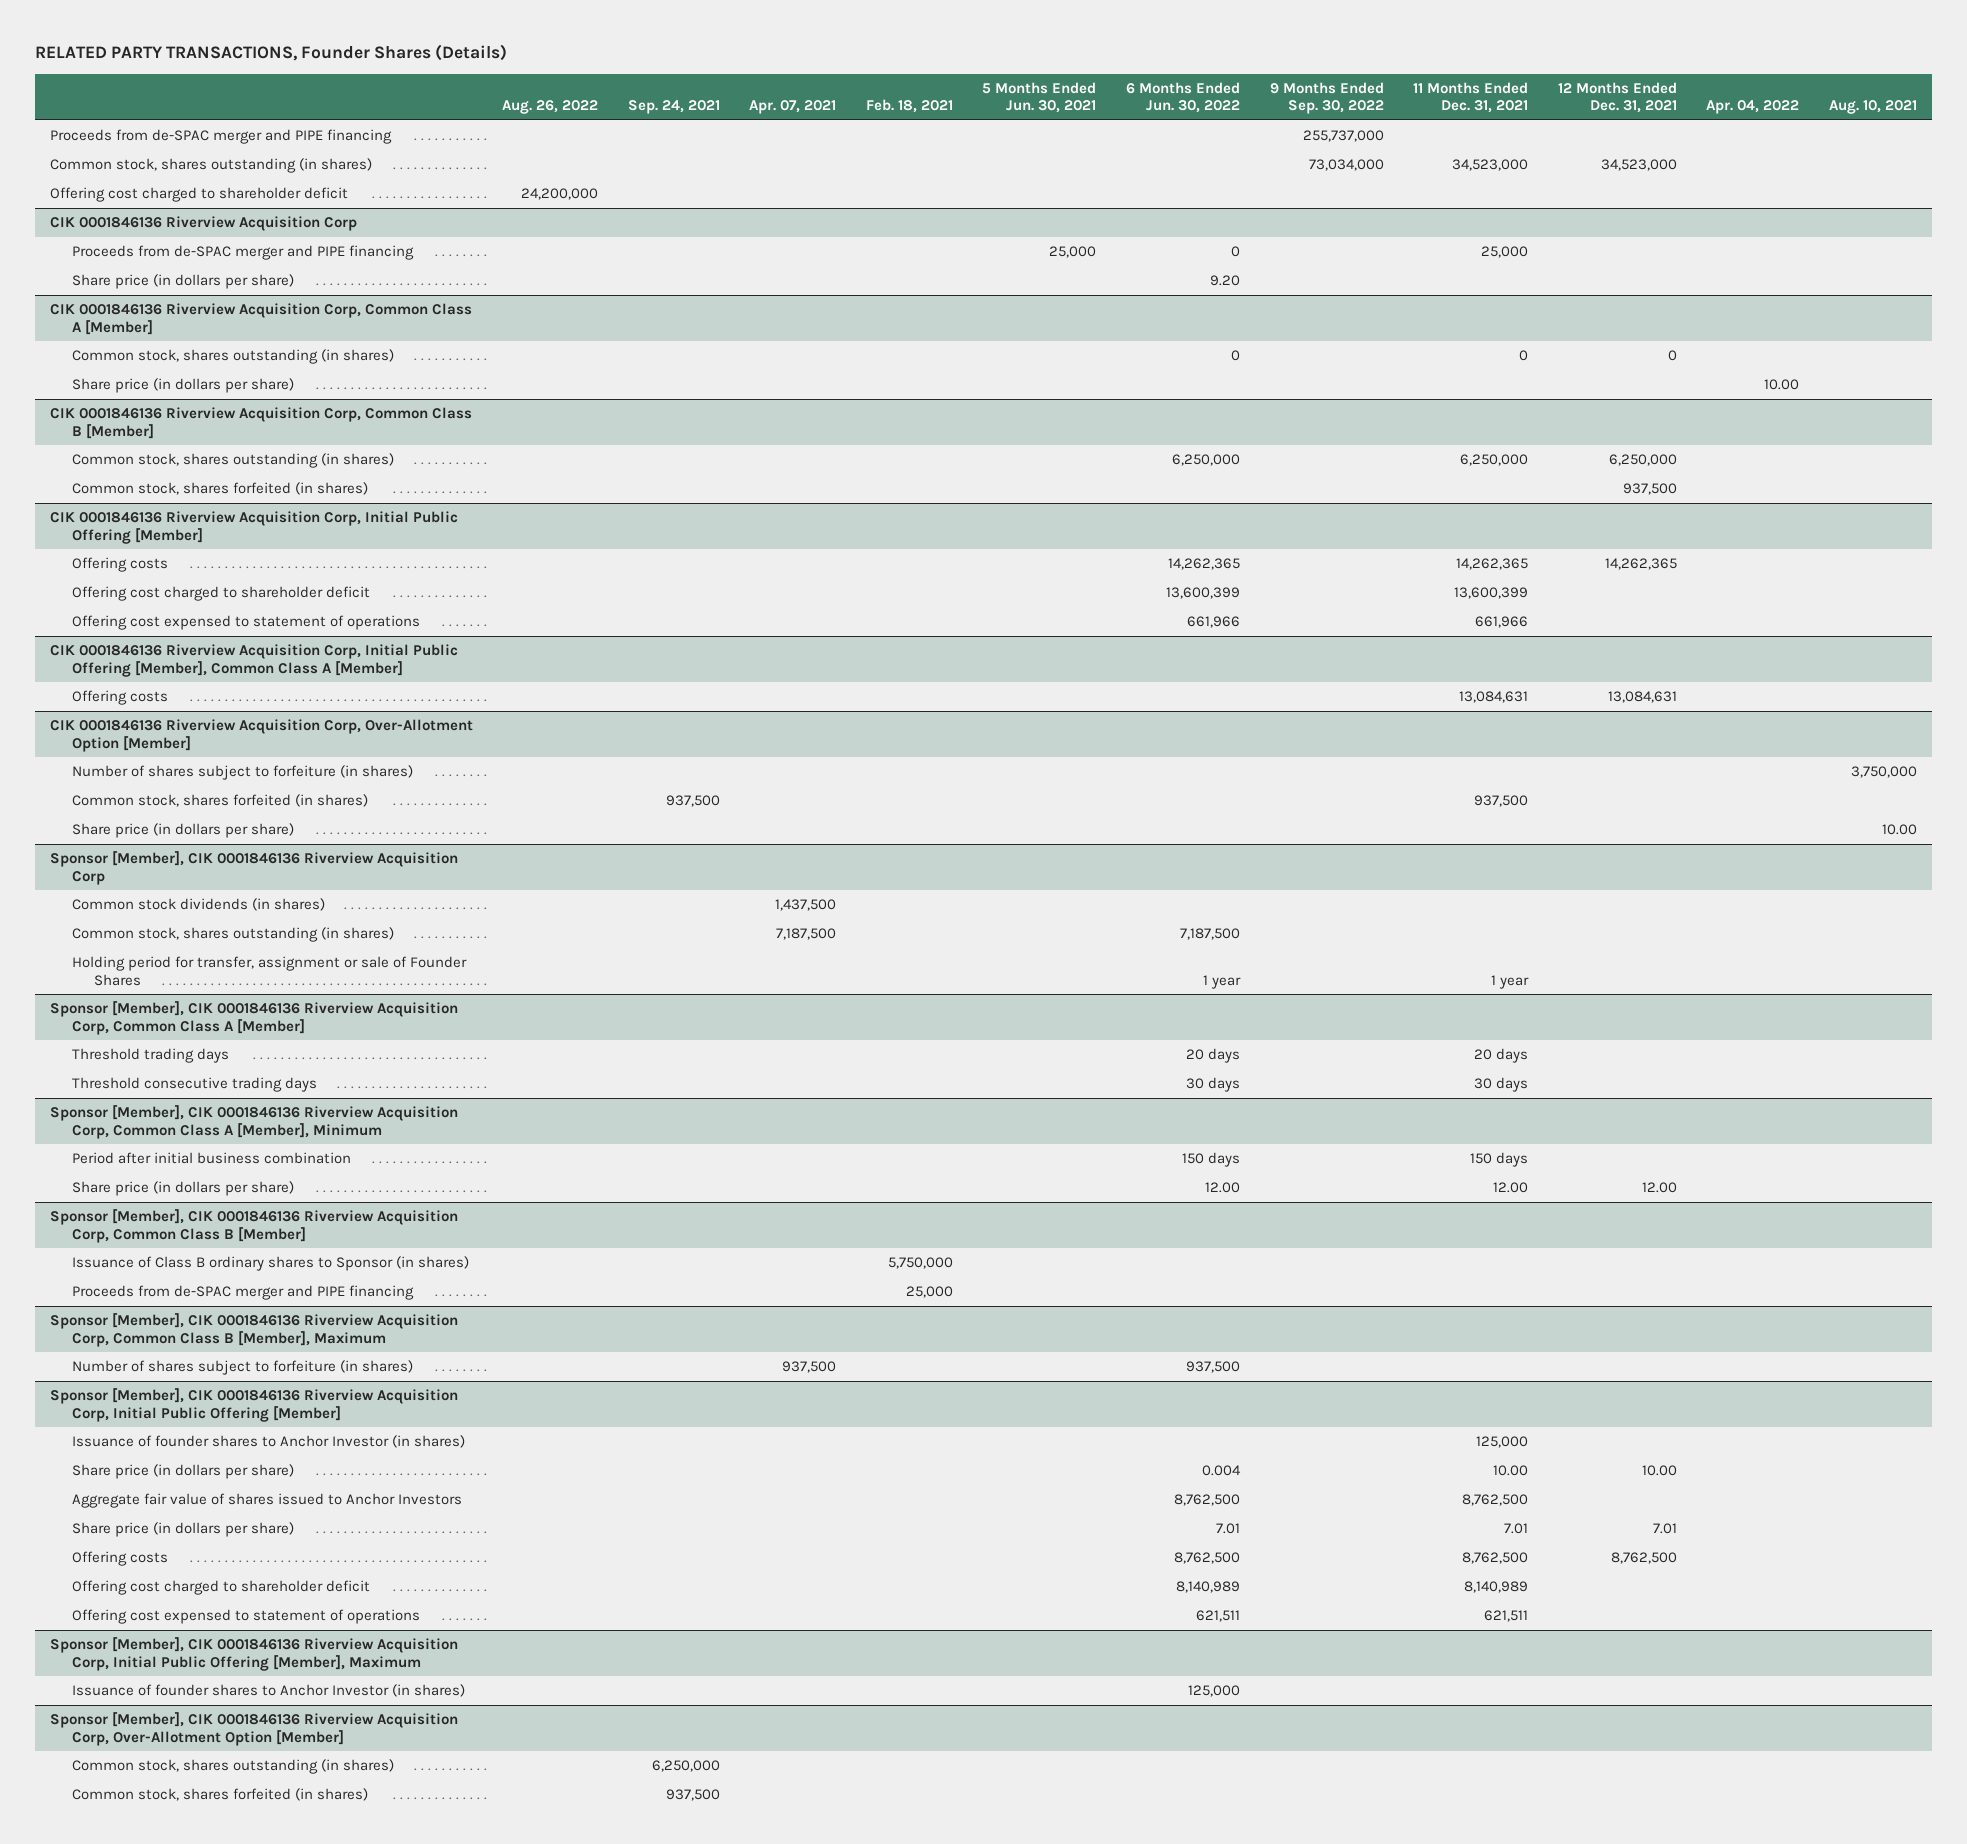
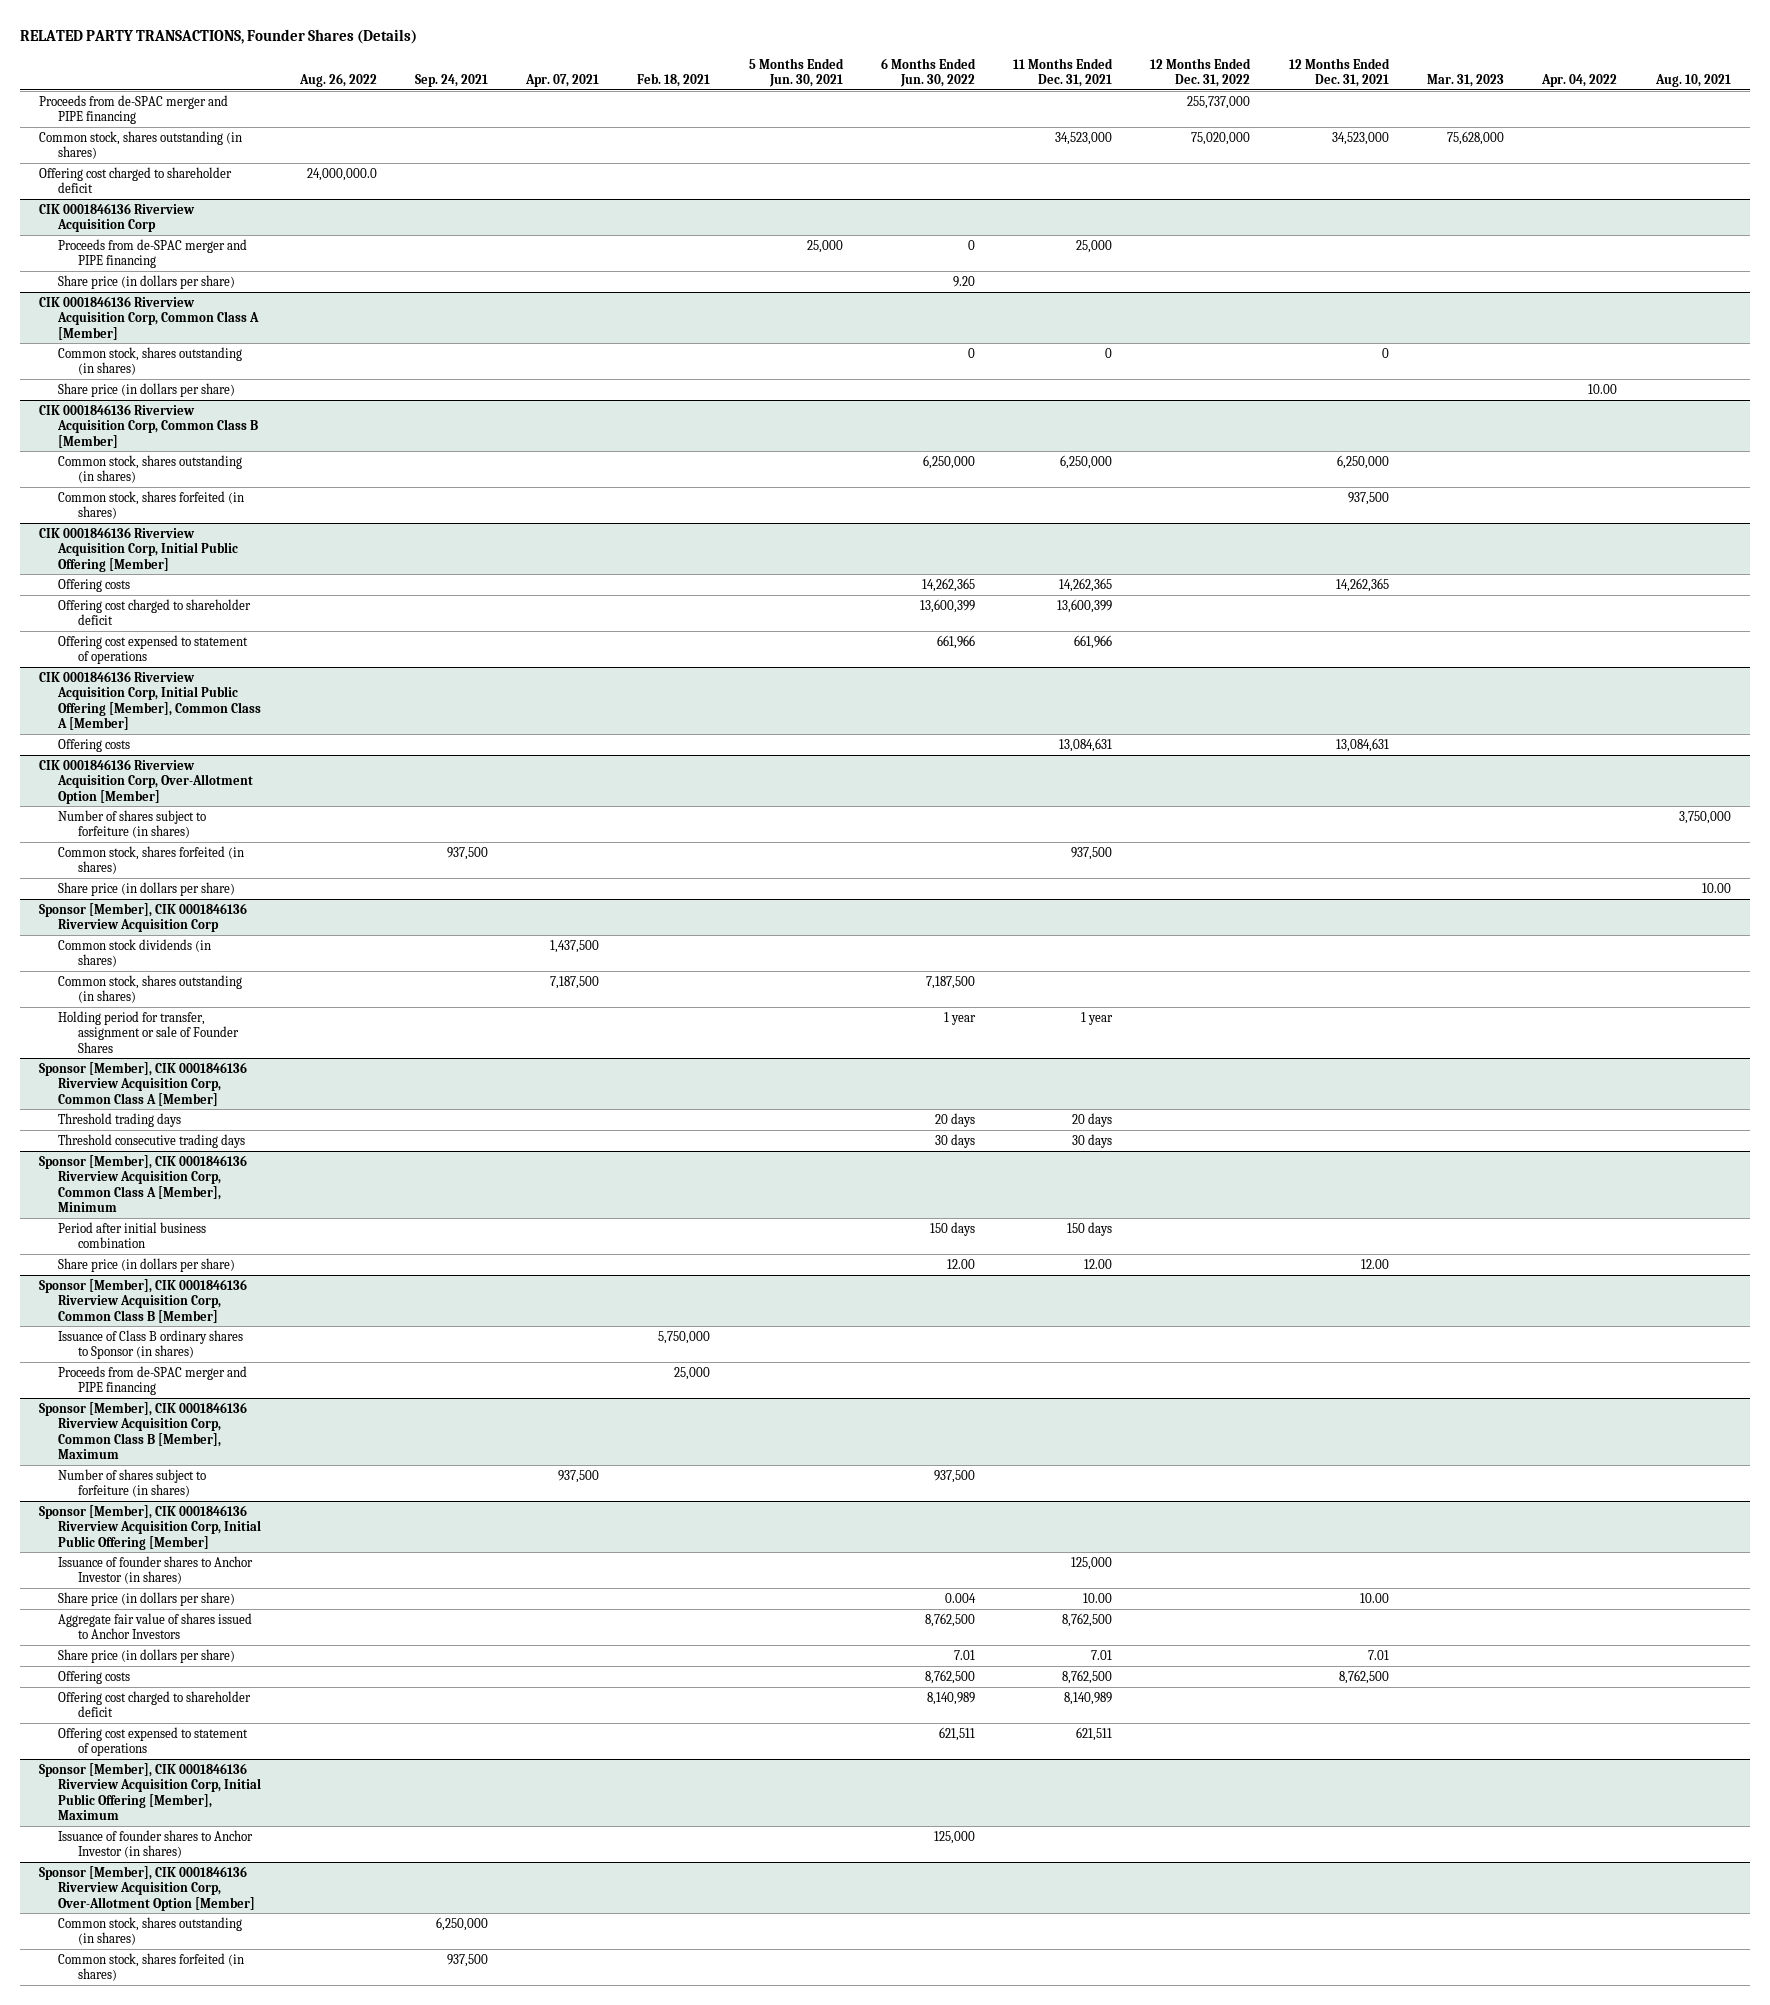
[1269,81,1384,115] 9 Months Ended Sep. 30, 2022 -> none
none -> [1150,57,1252,88] 12 Months Ended Dec. 31, 2022
none -> [1427,74,1505,88] Mar. 31, 2023
[521,188,599,201] 24,200,000 -> [306,167,377,181] 24,000,000.0

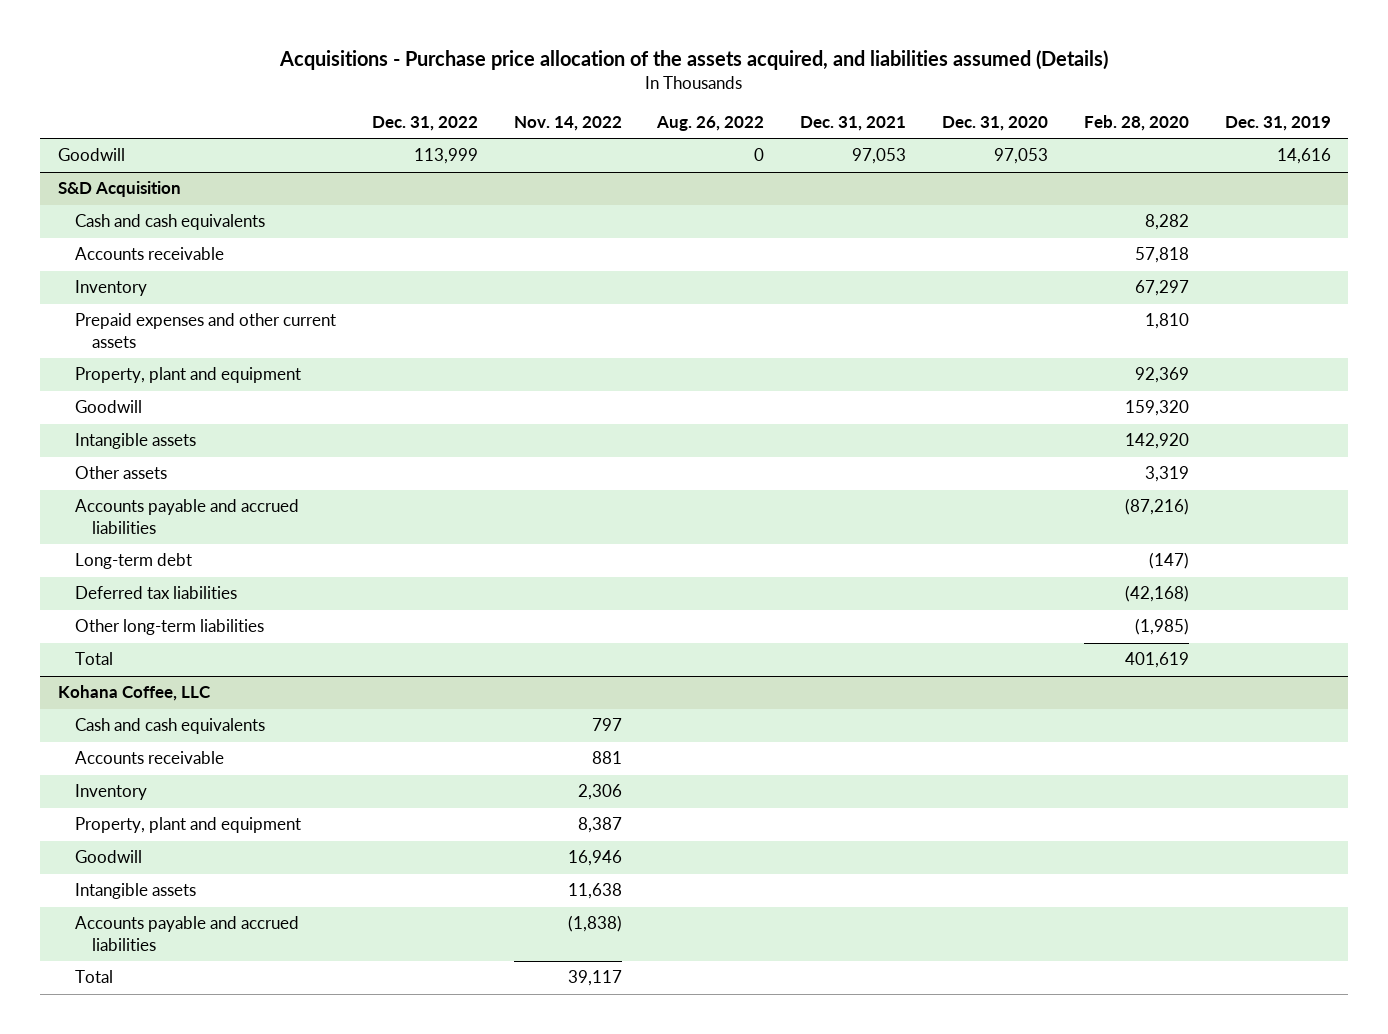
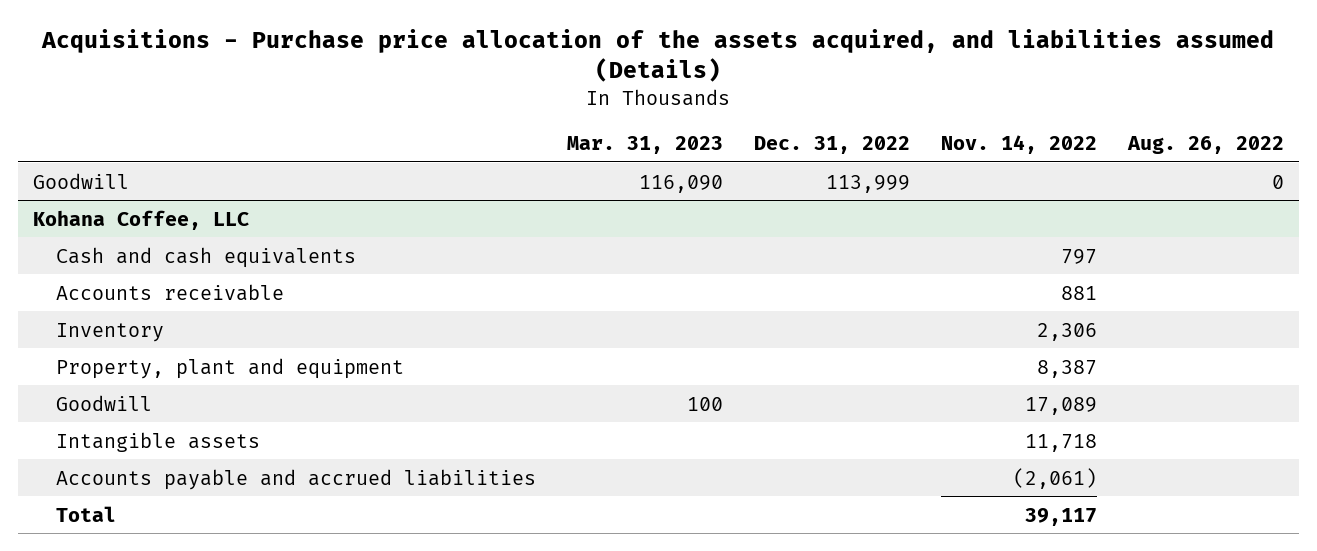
[800,115,907,131] Dec. 31, 2021 -> none
[941,115,1048,131] Dec. 31, 2020 -> none
[1083,114,1189,131] Feb. 28, 2020 -> none
[1224,115,1331,131] Dec. 31, 2019 -> none
none -> [566,135,723,154] Mar. 31, 2023
[57,181,181,198] S&D Acquisition -> none
[74,214,265,231] Cash and cash equivalents -> none
[74,247,224,261] Accounts receivable -> none
[74,280,147,297] Inventory -> none
[74,313,336,349] Prepaid expenses and other current assets -> none
[74,367,301,384] Property, plant and equipment -> none
[74,400,142,414] Goodwill -> none
[74,433,196,450] Intangible assets -> none
[74,466,167,480] Other assets -> none
[74,499,299,535] Accounts payable and accrued liabilities -> none
[74,553,192,570] Long-term debt -> none
[74,586,237,600] Deferred tax liabilities -> none
[74,619,264,636] Other long-term liabilities -> none
[74,652,113,666] Total -> none
[567,850,622,867] 16,946 -> [1024,396,1097,415] 17,089
[567,883,622,900] 11,638 -> [1024,433,1097,452] 11,718
[567,915,622,933] (1,838) -> [1012,467,1097,489] (2,061)

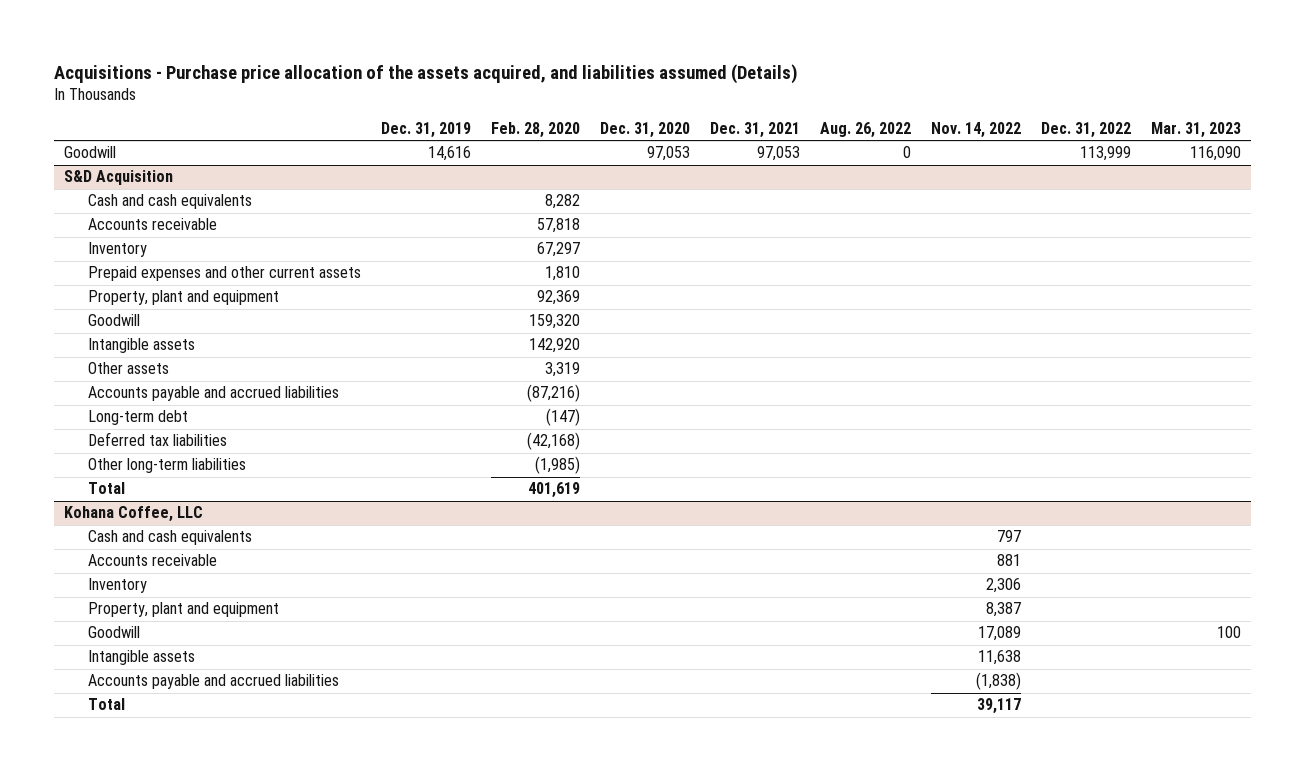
none -> [380,121,471,138] Dec. 31, 2019
none -> [491,121,581,138] Feb. 28, 2020
none -> [600,121,691,138] Dec. 31, 2020
none -> [710,121,801,138] Dec. 31, 2021
none -> [64,170,174,186] S&D Acquisition
none -> [87,194,252,210] Cash and cash equivalents
none -> [87,218,217,231] Accounts receivable
none -> [87,242,147,258] Inventory
none -> [87,266,361,282] Prepaid expenses and other current assets
none -> [87,290,279,306] Property, plant and equipment
none -> [87,314,140,327] Goodwill
none -> [87,338,195,354] Intangible assets
none -> [87,362,169,375] Other assets
none -> [87,386,339,402] Accounts payable and accrued liabilities
none -> [87,410,188,426] Long-term debt
none -> [87,432,227,447] Deferred tax liabilities
none -> [87,458,246,474] Other long-term liabilities
none -> [87,482,125,495] Total
[1024,433,1097,452] 11,718 -> [978,650,1022,666] 11,638
[1012,467,1097,489] (2,061) -> [976,672,1022,691] (1,838)

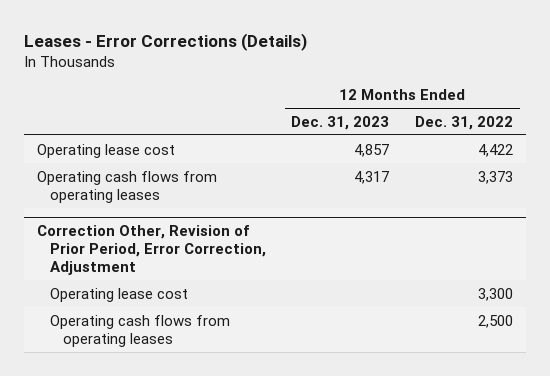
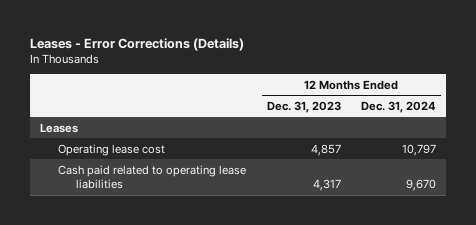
[415,115,514,130] Dec. 31, 2022 -> none
none -> [361,100,437,113] Dec. 31, 2024
none -> [40,122,79,133] Leases
[36,224,266,275] Correction Other, Revision of Prior Period, Error Correction, Adjustment -> none
[49,287,188,302] Operating lease cost -> none
[49,314,230,347] Operating cash flows from operating leases -> none
[36,170,217,203] Operating cash flows from operating leases -> [58,164,247,190] Cash paid related to operating lease liabilities

